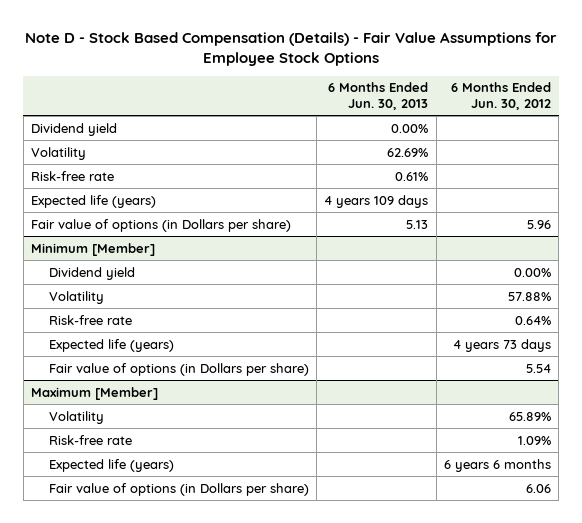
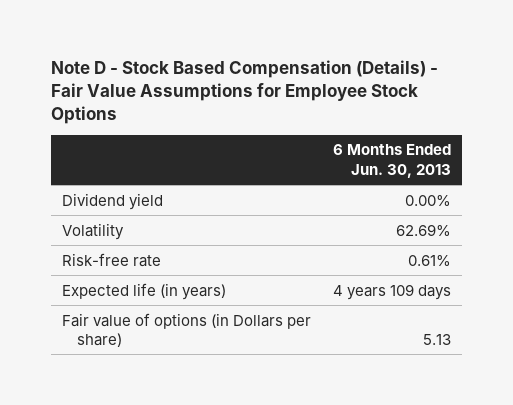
[450,82,551,110] 6 Months Ended Jun. 30, 2012 -> none
[30,194,156,208] Expected life (years) -> [61,282,226,300] Expected life (in years)
[30,242,155,256] Minimum [Member] -> none
[48,266,135,280] Dividend yield -> none
[48,290,104,304] Volatility -> none
[48,314,132,325] Risk-free rate -> none
[48,338,174,352] Expected life (years) -> none
[48,362,309,376] Fair value of options (in Dollars per share) -> none
[30,386,158,400] Maximum [Member] -> none
[48,410,104,424] Volatility -> none
[48,434,132,445] Risk-free rate -> none
[48,458,174,472] Expected life (years) -> none
[48,482,309,496] Fair value of options (in Dollars per share) -> none

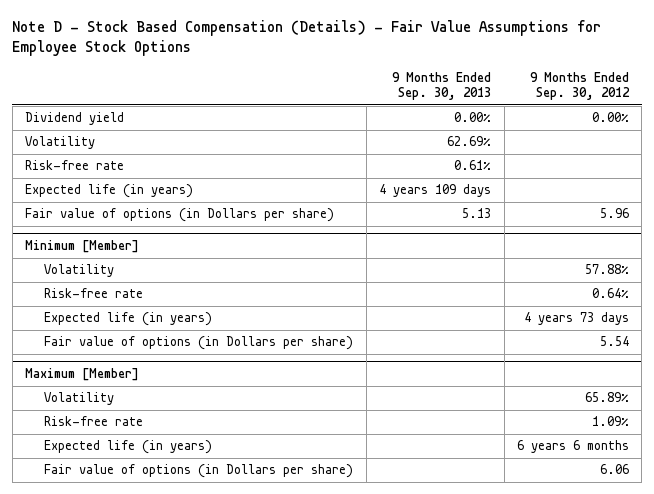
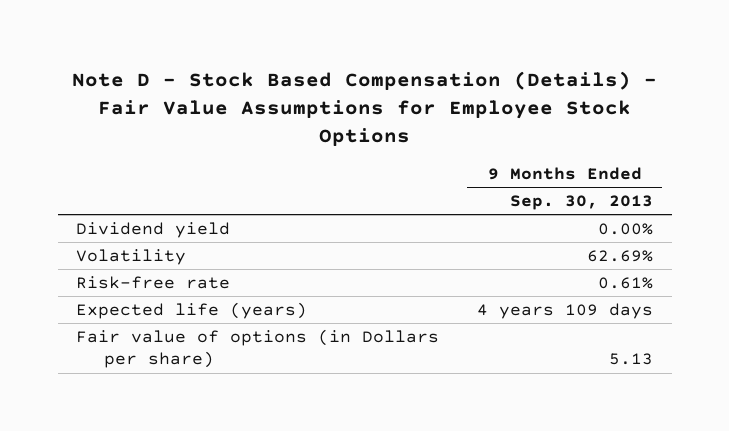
[529,71,630,101] 9 Months Ended Sep. 30, 2012 -> none
[25,184,194,199] Expected life (in years) -> [76,301,308,319] Expected life (years)
[25,240,140,254] Minimum [Member] -> none
[44,264,115,278] Volatility -> none
[44,288,144,299] Risk-free rate -> none
[44,312,213,327] Expected life (in years) -> none
[44,336,354,351] Fair value of options (in Dollars per share) -> none
[25,368,140,382] Maximum [Member] -> none
[44,392,115,406] Volatility -> none
[44,416,144,427] Risk-free rate -> none
[44,440,213,455] Expected life (in years) -> none
[44,464,354,479] Fair value of options (in Dollars per share) -> none

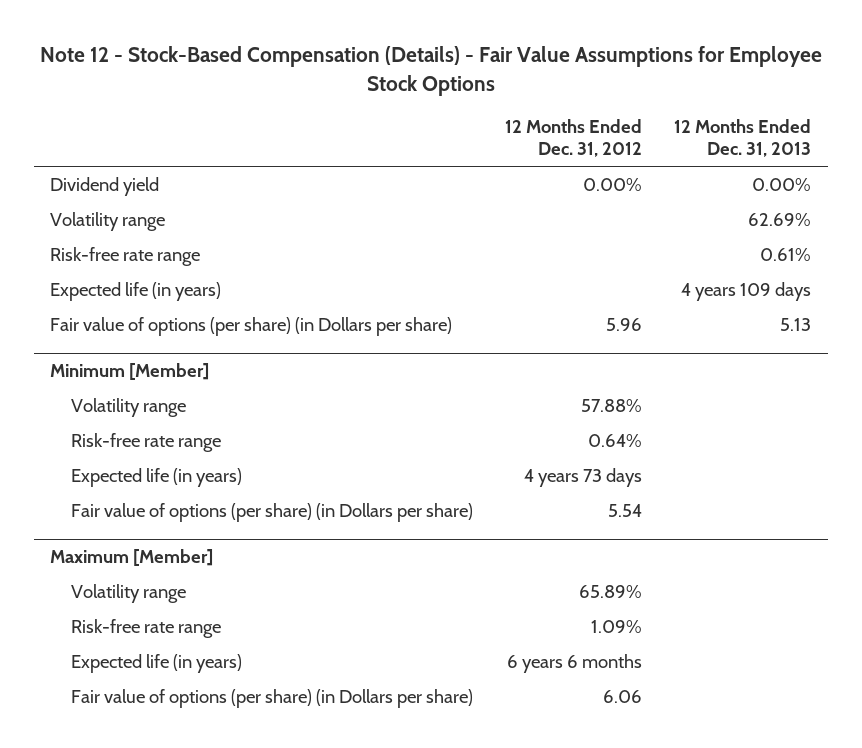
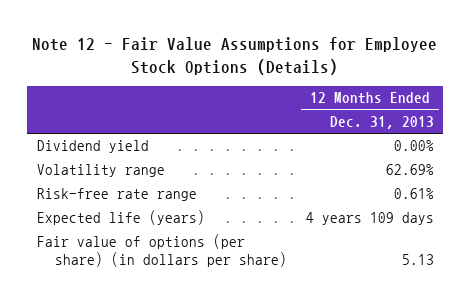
[39,46,822,96] Note 12 - Stock-Based Compensation (Details) - Fair Value Assumptions for Employee Stock Options -> [32,37,438,75] Note 12 - Fair Value Assumptions for Employee Stock Options (Details)
[505,118,643,157] 12 Months Ended Dec. 31, 2012 -> none
[50,363,210,381] Minimum [Member] -> none
[70,397,186,417] Volatility range -> none
[70,432,221,452] Risk-free rate range -> none
[70,467,242,487] Expected life (in years) -> none
[70,502,473,522] Fair value of options (per share) (in Dollars per share) -> none
[50,549,214,567] Maximum [Member] -> none
[70,583,186,603] Volatility range -> none
[70,618,221,638] Risk-free rate range -> none
[70,653,242,673] Expected life (in years) -> none
[70,688,473,708] Fair value of options (per share) (in Dollars per share) -> none
[50,281,222,301] Expected life (in years) -> [36,210,205,226] Expected life (years)
[50,316,453,336] Fair value of options (per share) (in Dollars per share) -> [36,234,287,267] Fair value of options (per share) (in dollars per share)

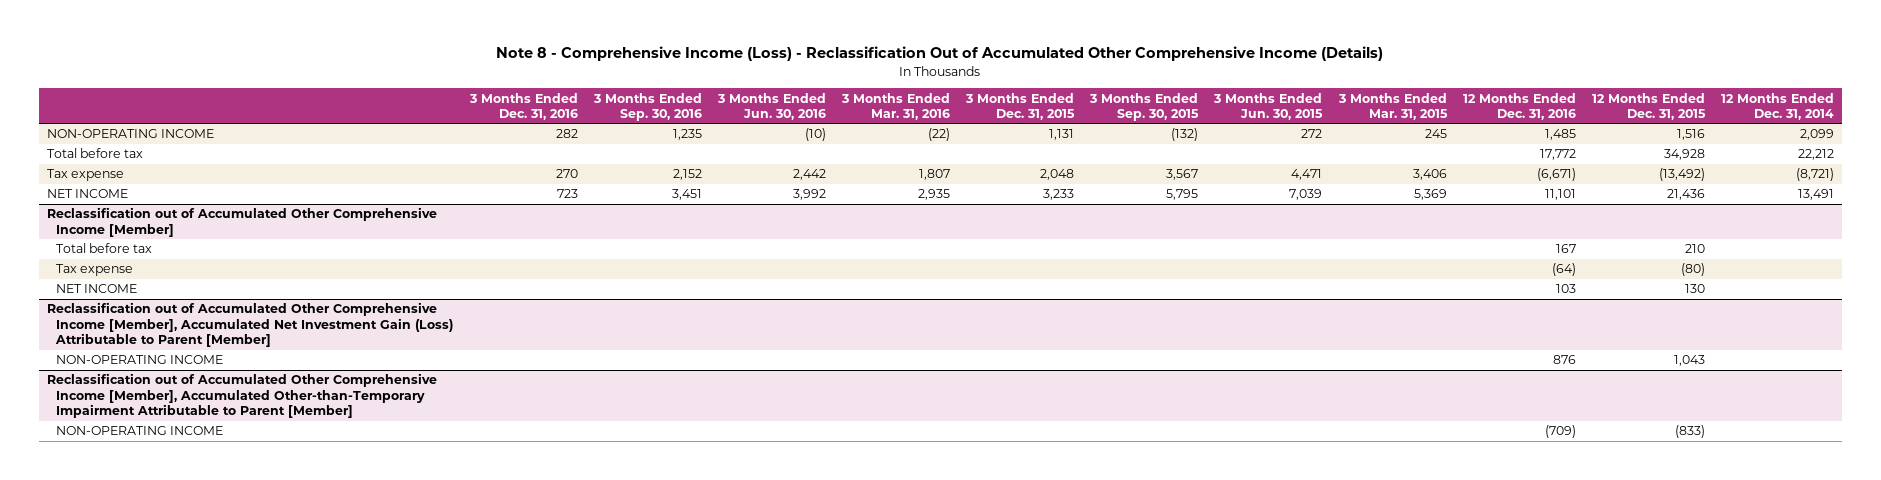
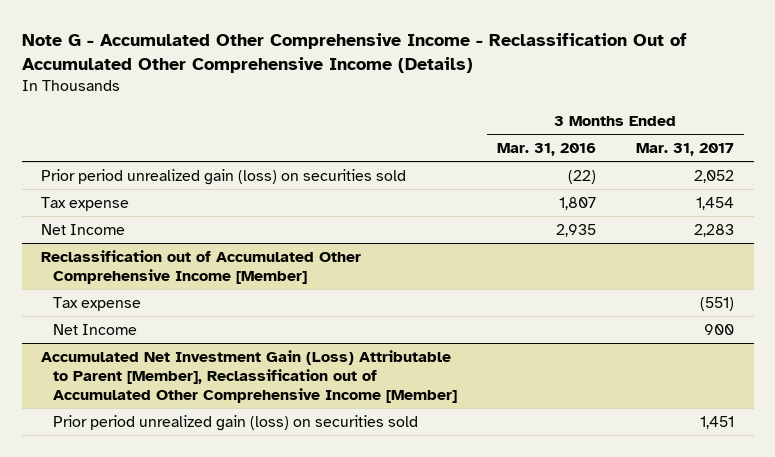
[496,46,1384,62] Note 8 - Comprehensive Income (Loss) - Reclassification Out of Accumulated Other Comprehensive Income (Details) -> [21,32,687,74] Note G - Accumulated Other Comprehensive Income - Reclassification Out of Accumulated Other Comprehensive Income (Details)
[468,92,578,121] 3 Months Ended Dec. 31, 2016 -> none
[592,92,702,122] 3 Months Ended Sep. 30, 2016 -> none
[716,92,826,121] 3 Months Ended Jun. 30, 2016 -> none
[965,92,1076,121] 3 Months Ended Dec. 31, 2015 -> none
[1089,92,1200,122] 3 Months Ended Sep. 30, 2015 -> none
[1213,92,1324,121] 3 Months Ended Jun. 30, 2015 -> none
[1337,92,1448,121] 3 Months Ended Mar. 31, 2015 -> none
[1462,92,1576,121] 12 Months Ended Dec. 31, 2016 -> none
[1591,92,1706,121] 12 Months Ended Dec. 31, 2015 -> none
[1720,92,1834,121] 12 Months Ended Dec. 31, 2014 -> none
none -> [635,143,734,157] Mar. 31, 2017
[46,148,143,159] Total before tax -> none
[46,129,214,139] NON-OPERATING INCOME -> [41,168,407,185] Prior period unrealized gain (loss) on securities sold
[46,189,128,199] NET INCOME -> [41,223,126,235] Net Income
[56,243,153,254] Total before tax -> none
[46,373,437,419] Reclassification out of Accumulated Other Comprehensive Income [Member], Accumulated Other-than-Temporary Impairment Attributable to Parent [Member] -> none
[56,426,224,436] NON-OPERATING INCOME -> none
[56,284,138,294] NET INCOME -> [53,323,138,335] Net Income
[46,302,454,348] Reclassification out of Accumulated Other Comprehensive Income [Member], Accumulated Net Investment Gain (Loss) Attributable to Parent [Member] -> [41,349,458,404] Accumulated Net Investment Gain (Loss) Attributable to Parent [Member], Reclassification out of Accumulated Other Comprehensive Income [Member]
[56,355,224,365] NON-OPERATING INCOME -> [53,414,419,431] Prior period unrealized gain (loss) on securities sold

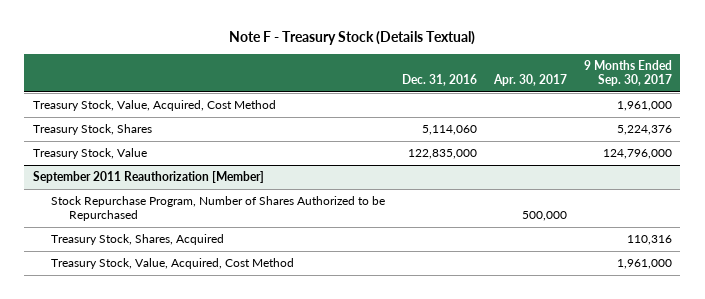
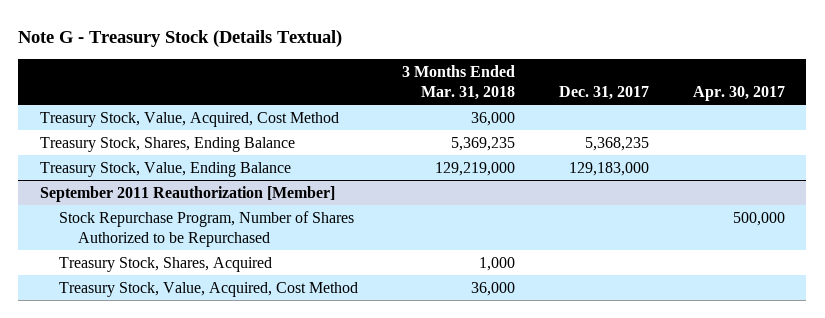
[229,31,476,46] Note F - Treasury Stock (Details Textual) -> [18,30,343,48] Note G - Treasury Stock (Details Textual)
[401,74,477,87] Dec. 31, 2016 -> none
[583,59,672,87] 9 Months Ended Sep. 30, 2017 -> none
none -> [402,65,516,101] 3 Months Ended Mar. 31, 2018
none -> [558,86,649,101] Dec. 31, 2017
[32,123,152,135] Treasury Stock, Shares -> [40,136,296,152] Treasury Stock, Shares, Ending Balance
[32,147,147,159] Treasury Stock, Value -> [40,161,292,177] Treasury Stock, Value, Ending Balance

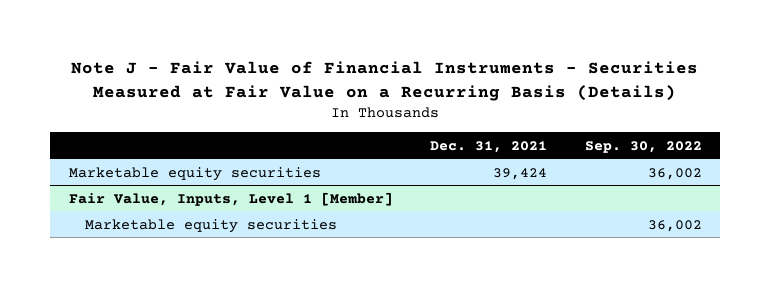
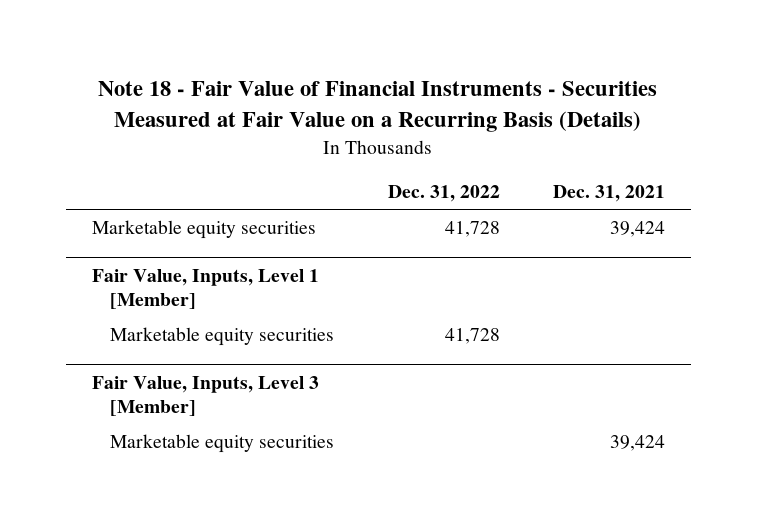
[71,61,699,101] Note J - Fair Value of Financial Instruments - Securities Measured at Fair Value on a Recurring Basis (Details) -> [98,81,658,132] Note 18 - Fair Value of Financial Instruments - Securities Measured at Fair Value on a Recurring Basis (Details)
[584,140,702,153] Sep. 30, 2022 -> none
none -> [387,184,500,202] Dec. 31, 2022
none -> [92,376,320,416] Fair Value, Inputs, Level 3 [Member]
none -> [110,434,335,454] Marketable equity securities

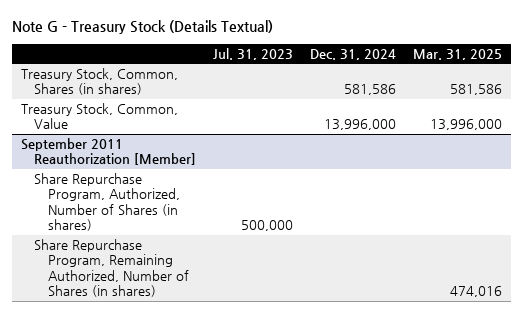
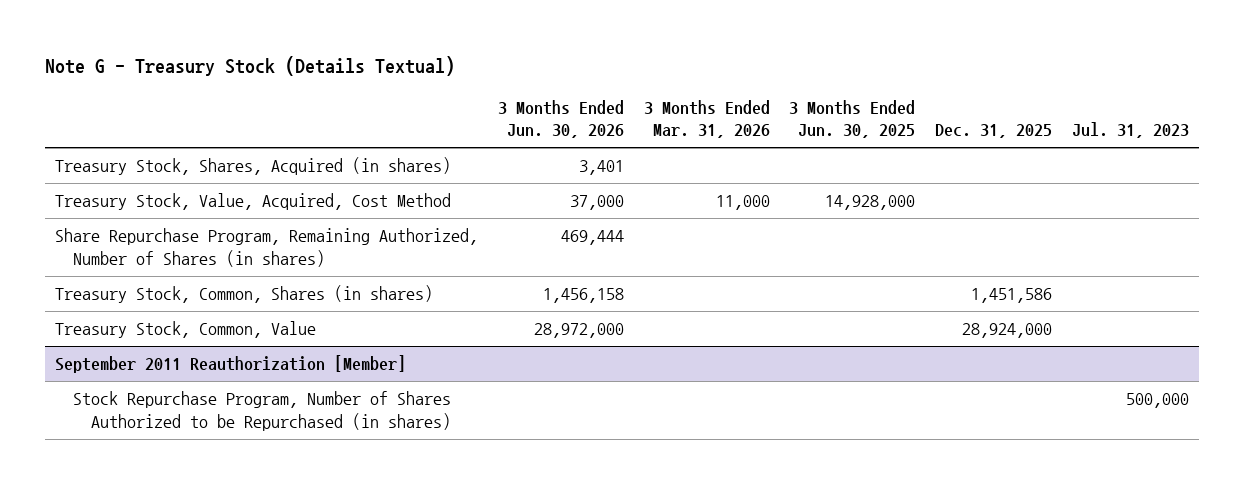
[310,48,397,60] Dec. 31, 2024 -> none
[413,48,503,60] Mar. 31, 2025 -> none
none -> [497,99,624,139] 3 Months Ended Jun. 30, 2026
none -> [643,99,770,139] 3 Months Ended Mar. 31, 2026
none -> [789,99,916,139] 3 Months Ended Jun. 30, 2025
none -> [935,124,1053,139] Dec. 31, 2025
none -> [54,157,451,176] Treasury Stock, Shares, Acquired (in shares)
none -> [54,193,451,211] Treasury Stock, Value, Acquired, Cost Method
none -> [54,228,478,267] Share Repurchase Program, Remaining Authorized, Number of Shares (in shares)
[34,239,189,298] Share Repurchase Program, Remaining Authorized, Number of Shares (in shares) -> none
[34,173,180,232] Share Repurchase Program, Authorized, Number of Shares (in shares) -> [72,391,452,431] Stock Repurchase Program, Number of Shares Authorized to be Repurchased (in shares)

